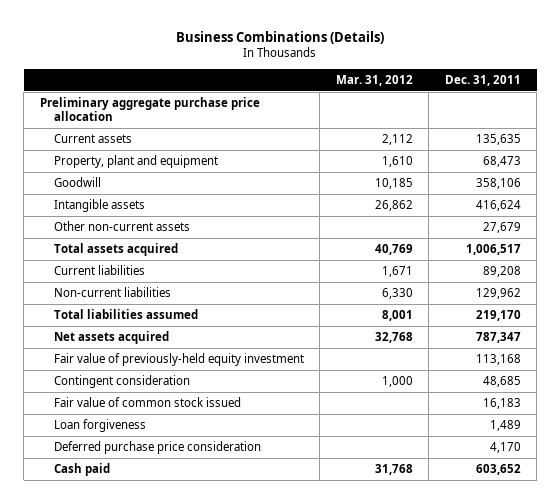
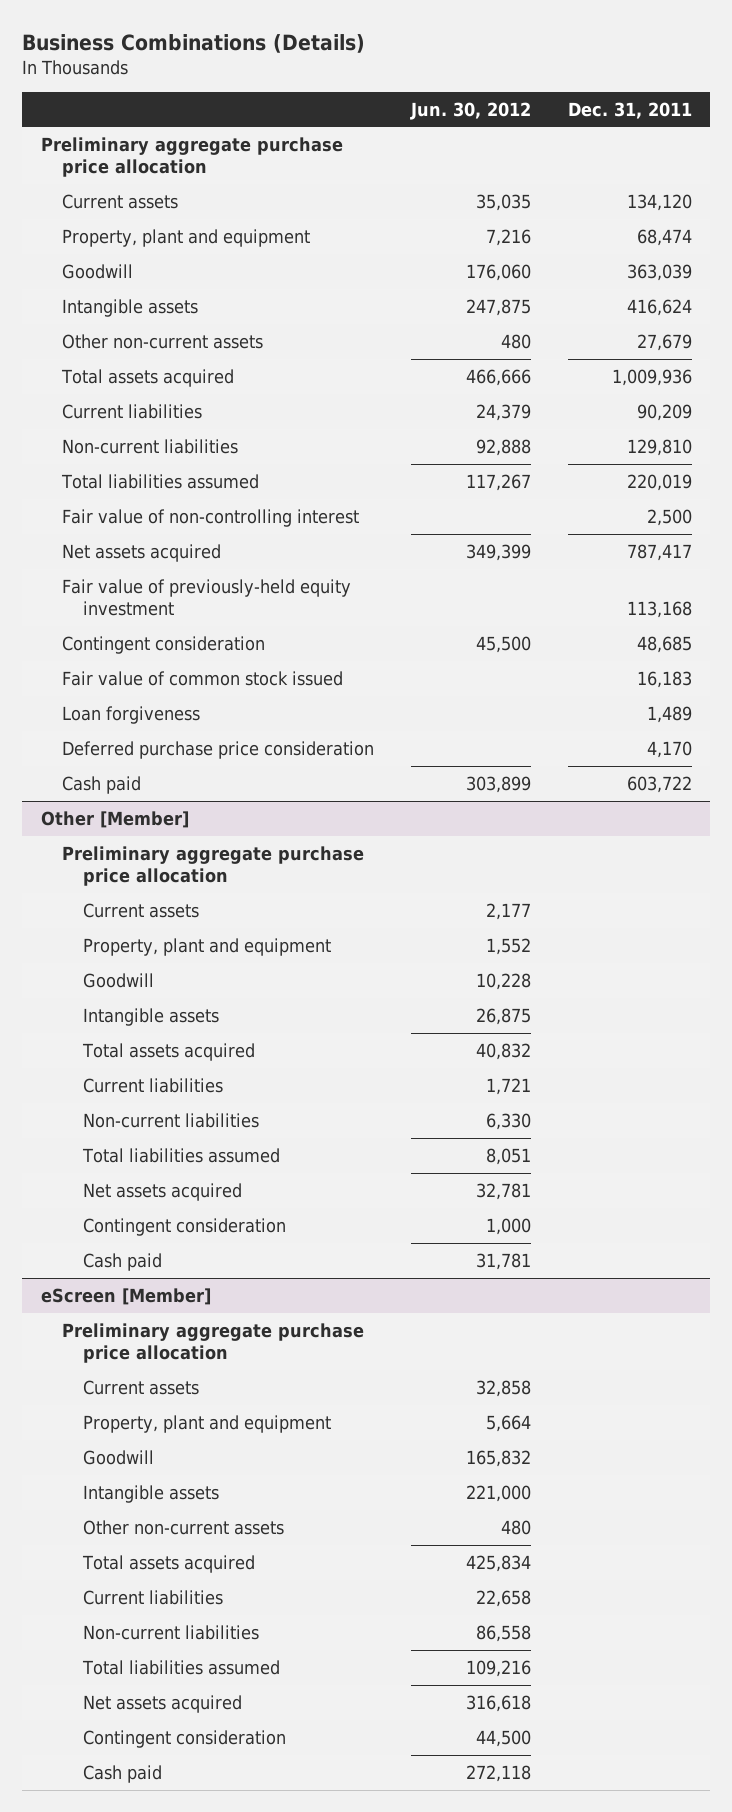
[335,74,413,86] Mar. 31, 2012 -> none
none -> [409,101,531,120] Jun. 30, 2012
[475,134,521,146] 135,635 -> [626,193,692,211] 134,120
[482,156,521,168] 68,473 -> [636,228,692,246] 68,474
[475,178,521,190] 358,106 -> [626,263,692,281] 363,039
[465,244,521,256] 1,006,517 -> [611,368,692,386] 1,009,936
[482,266,521,278] 89,208 -> [636,403,692,421] 90,209
[475,288,521,300] 129,962 -> [626,438,692,456] 129,810
[475,310,521,322] 219,170 -> [626,473,692,491] 220,019
none -> [61,508,359,527] Fair value of non-controlling interest
[475,332,521,344] 787,347 -> [626,543,692,561] 787,417
[475,464,521,476] 603,652 -> [626,775,692,793] 603,722
none -> [40,810,189,828] Other [Member]
none -> [61,845,364,887] Preliminary aggregate purchase price allocation
none -> [82,902,199,918] Current assets
none -> [82,937,331,956] Property, plant and equipment
none -> [82,972,154,988] Goodwill
none -> [82,1007,219,1026] Intangible assets
none -> [81,1042,255,1061] Total assets acquired
none -> [82,1077,223,1093] Current liabilities
none -> [82,1112,259,1128] Non-current liabilities
none -> [81,1147,280,1163] Total liabilities assumed
none -> [82,1182,242,1201] Net assets acquired
none -> [82,1217,286,1236] Contingent consideration
none -> [82,1252,162,1271] Cash paid
none -> [40,1287,211,1305] eScreen [Member]
none -> [61,1322,364,1364] Preliminary aggregate purchase price allocation
none -> [82,1379,199,1395] Current assets
none -> [82,1414,331,1433] Property, plant and equipment
none -> [82,1449,154,1465] Goodwill
none -> [82,1484,219,1503] Intangible assets
none -> [82,1519,284,1535] Other non-current assets
none -> [81,1554,255,1573] Total assets acquired
none -> [82,1589,223,1605] Current liabilities
none -> [82,1624,259,1640] Non-current liabilities
none -> [81,1659,280,1675] Total liabilities assumed
none -> [82,1694,242,1713] Net assets acquired
none -> [82,1729,286,1748] Contingent consideration
none -> [82,1764,162,1783] Cash paid

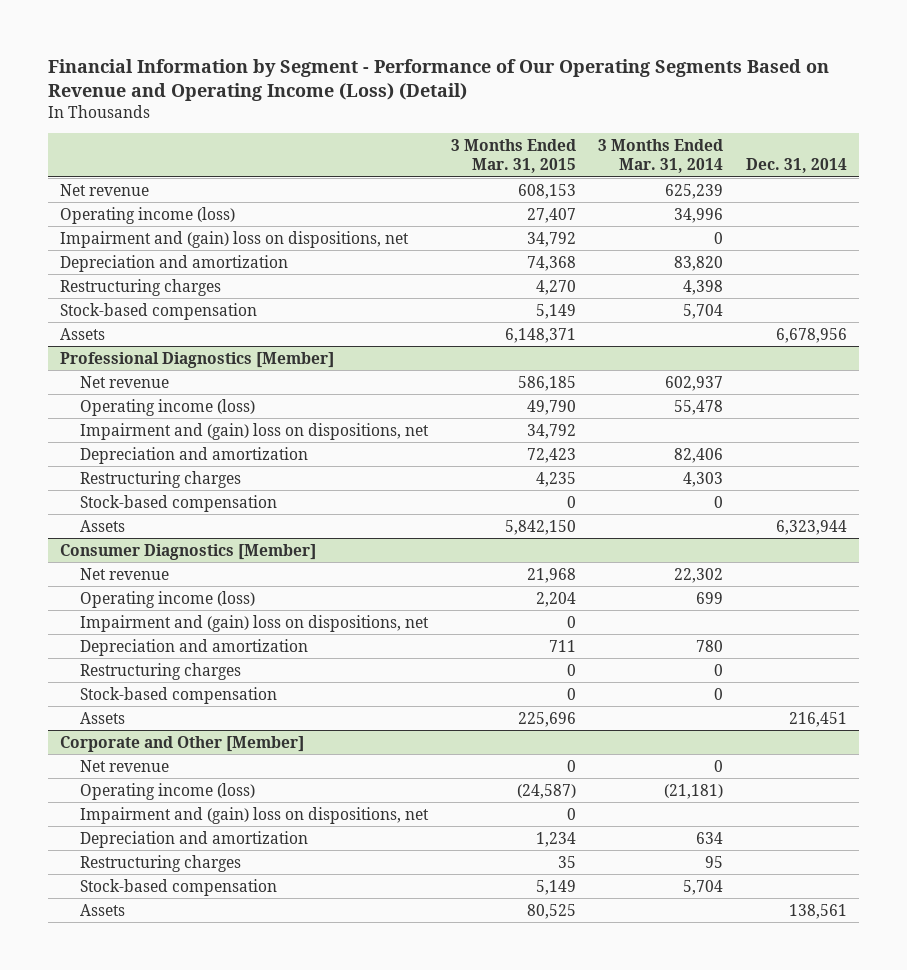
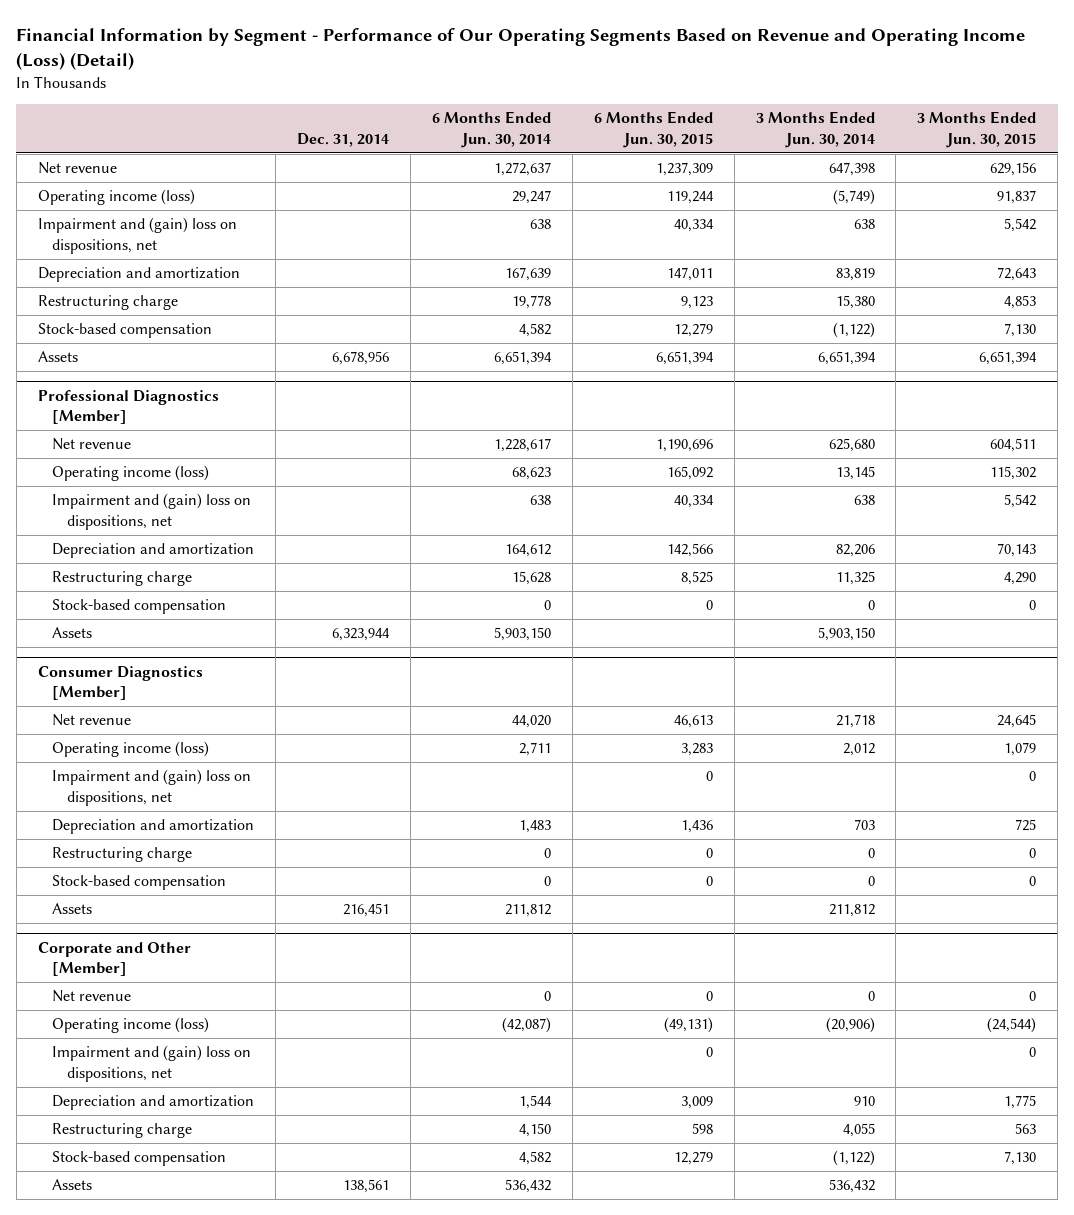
[450,138,576,174] 3 Months Ended Mar. 31, 2015 -> none
[598,138,724,174] 3 Months Ended Mar. 31, 2014 -> none
none -> [432,111,552,148] 6 Months Ended Jun. 30, 2014
none -> [593,111,713,148] 6 Months Ended Jun. 30, 2015
none -> [755,111,875,148] 3 Months Ended Jun. 30, 2014
none -> [917,111,1037,148] 3 Months Ended Jun. 30, 2015
[59,278,221,296] Restructuring charges -> [37,295,178,311] Restructuring charge
[79,470,241,488] Restructuring charges -> [52,571,193,587] Restructuring charge
[79,662,241,680] Restructuring charges -> [52,847,193,863] Restructuring charge
[79,854,241,872] Restructuring charges -> [52,1123,193,1139] Restructuring charge

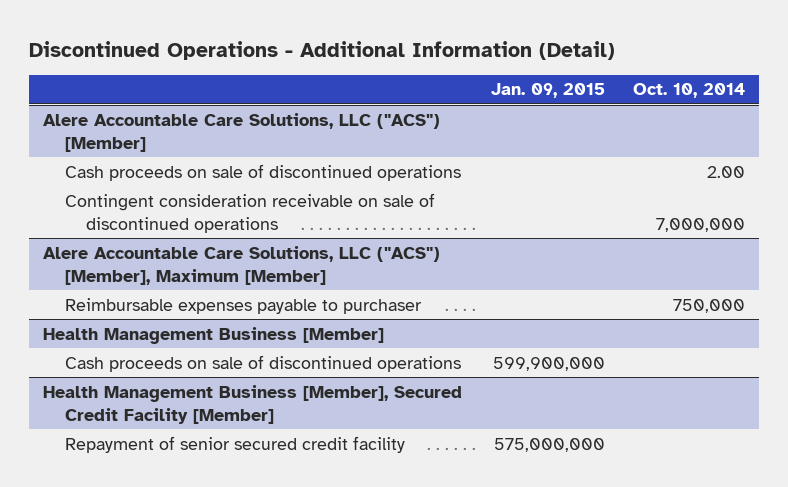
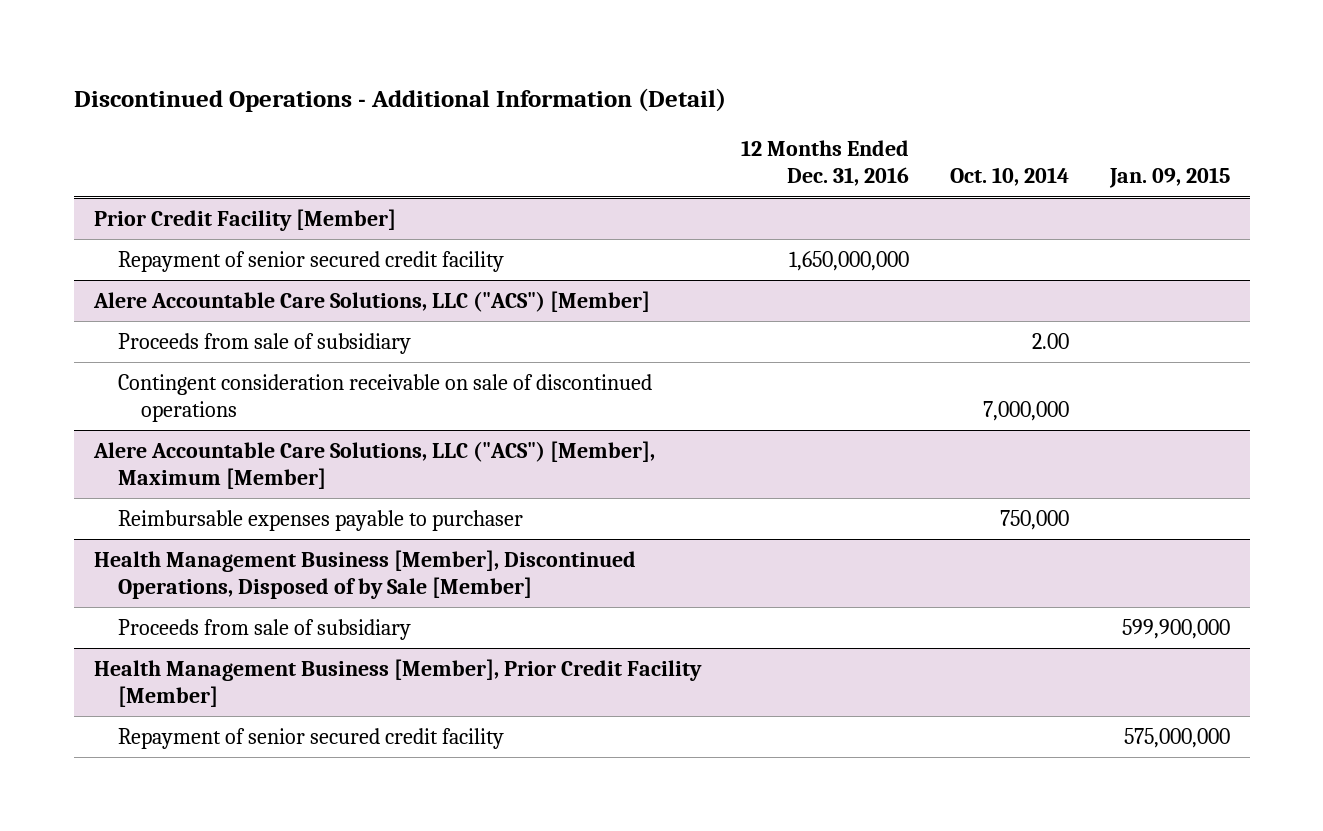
none -> [741,140,910,187] 12 Months Ended Dec. 31, 2016
none -> [93,208,396,231] Prior Credit Facility [Member]
none -> [117,250,504,272] Repayment of senior secured credit facility
[64,163,461,181] Cash proceeds on sale of discontinued operations -> [117,332,411,354] Proceeds from sale of subsidiary
[43,326,385,344] Health Management Business [Member] -> [93,549,636,599] Health Management Business [Member], Discontinued Operations, Disposed of by Sale [Member]
[64,354,461,372] Cash proceeds on sale of discontinued operations -> [117,618,411,640] Proceeds from sale of subsidiary
[43,384,463,424] Health Management Business [Member], Secured Credit Facility [Member] -> [93,658,702,707] Health Management Business [Member], Prior Credit Facility [Member]

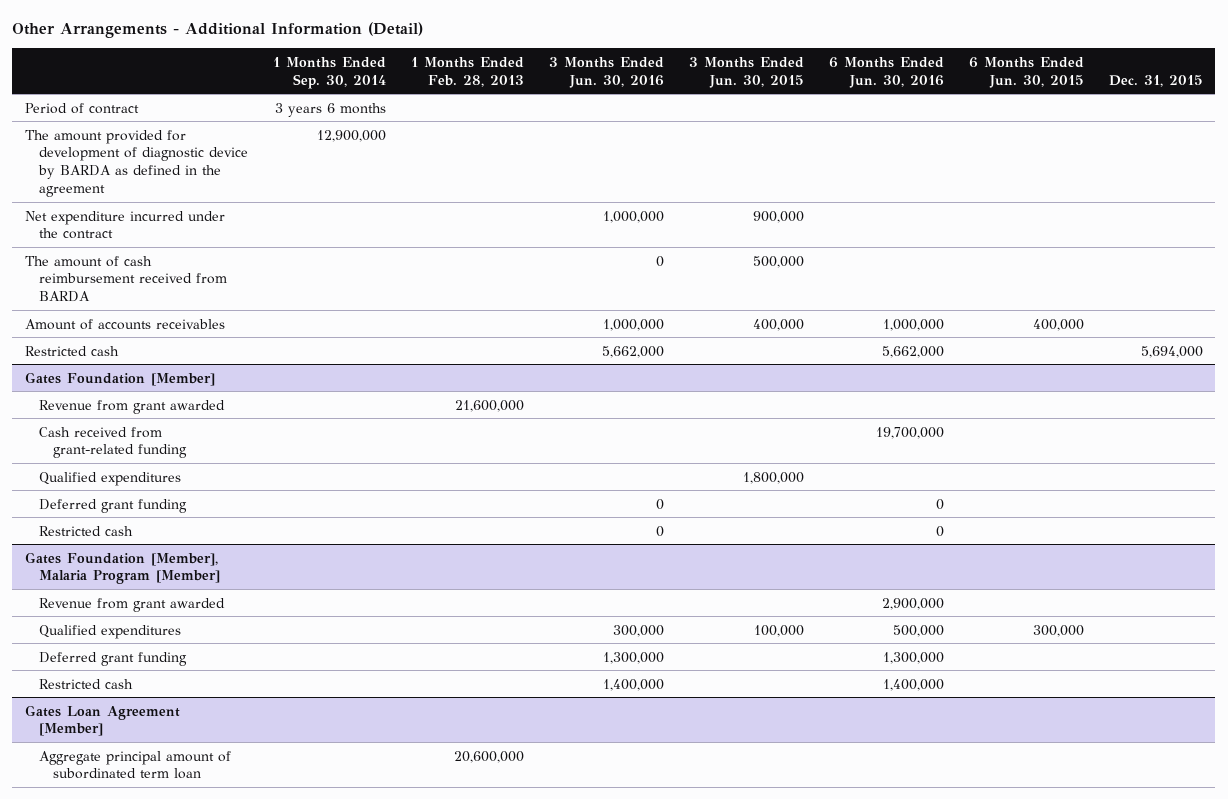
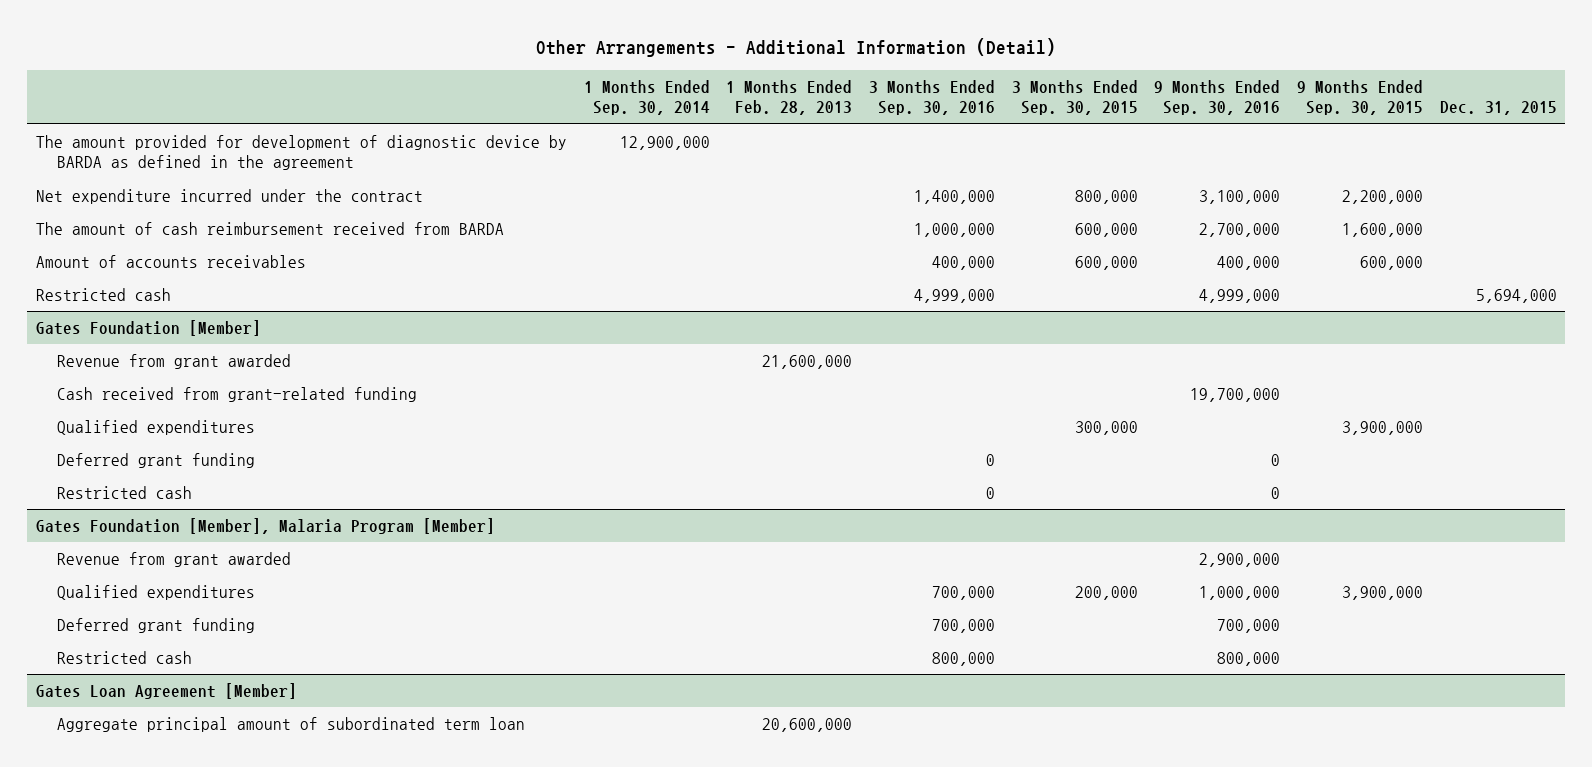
[548,56,664,88] 3 Months Ended Jun. 30, 2016 -> none
[688,56,804,88] 3 Months Ended Jun. 30, 2015 -> none
[828,56,944,88] 6 Months Ended Jun. 30, 2016 -> none
[968,56,1084,88] 6 Months Ended Jun. 30, 2015 -> none
none -> [868,79,995,116] 3 Months Ended Sep. 30, 2016
none -> [1011,79,1138,116] 3 Months Ended Sep. 30, 2015
none -> [1154,79,1281,116] 9 Months Ended Sep. 30, 2016
none -> [1296,79,1423,116] 9 Months Ended Sep. 30, 2015
[24,102,139,114] Period of contract -> none

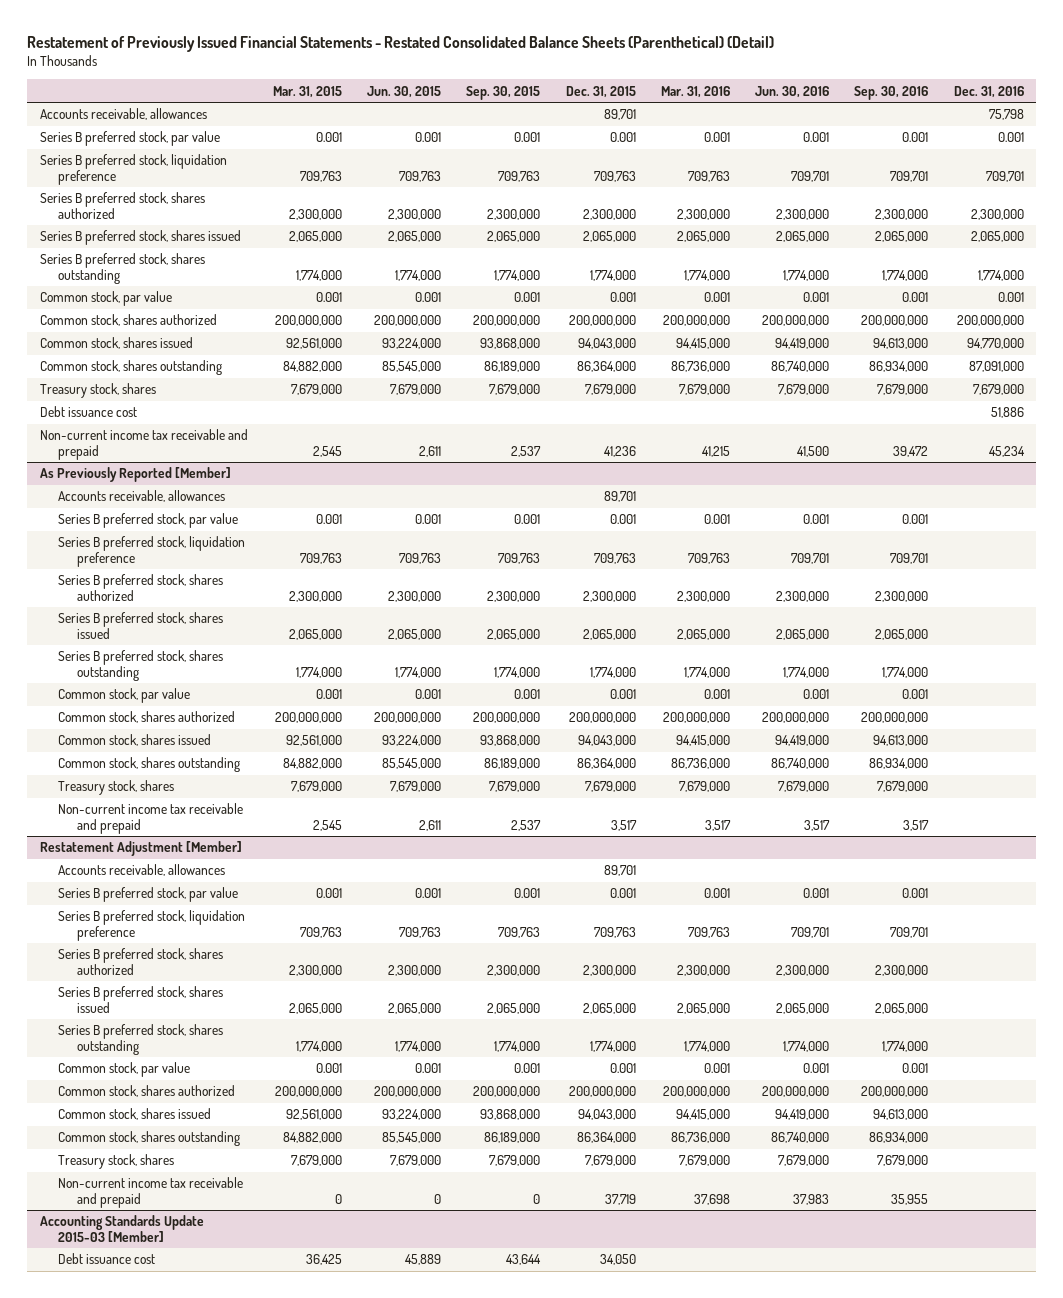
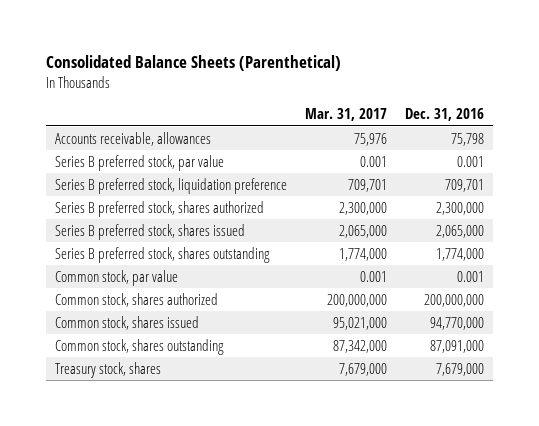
[27,35,775,52] Restatement of Previously Issued Financial Statements - Restated Consolidated Balance Sheets (Parenthetical) (Detail) -> [45,55,341,72] Consolidated Balance Sheets (Parenthetical)
[272,85,342,98] Mar. 31, 2015 -> none
[367,85,442,98] Jun. 30, 2015 -> none
[466,85,541,100] Sep. 30, 2015 -> none
[565,85,636,98] Dec. 31, 2015 -> none
[660,85,730,98] Mar. 31, 2016 -> none
[755,85,830,98] Jun. 30, 2016 -> none
[854,85,929,100] Sep. 30, 2016 -> none
none -> [304,108,387,122] Mar. 31, 2017
[39,406,137,418] Debt issuance cost -> none
[39,429,248,460] Non-current income tax receivable and prepaid -> none
[39,467,231,483] As Previously Reported [Member] -> none
[58,490,226,503] Accounts receivable, allowances -> none
[58,513,239,529] Series B preferred stock, par value -> none
[58,536,246,567] Series B preferred stock, liquidation preference -> none
[58,574,224,601] Series B preferred stock, shares authorized -> none
[58,612,224,639] Series B preferred stock, shares issued -> none
[58,650,224,681] Series B preferred stock, shares outstanding -> none
[58,688,191,704] Common stock, par value -> none
[58,711,236,724] Common stock, shares authorized -> none
[58,734,212,747] Common stock, shares issued -> none
[58,757,241,773] Common stock, shares outstanding -> none
[58,780,175,796] Treasury stock, shares -> none
[58,803,244,834] Non-current income tax receivable and prepaid -> none
[39,841,242,857] Restatement Adjustment [Member] -> none
[58,864,226,877] Accounts receivable, allowances -> none
[58,887,239,903] Series B preferred stock, par value -> none
[58,910,246,941] Series B preferred stock, liquidation preference -> none
[58,948,224,975] Series B preferred stock, shares authorized -> none
[58,986,224,1013] Series B preferred stock, shares issued -> none
[58,1024,224,1055] Series B preferred stock, shares outstanding -> none
[58,1062,191,1078] Common stock, par value -> none
[58,1085,236,1098] Common stock, shares authorized -> none
[58,1108,212,1121] Common stock, shares issued -> none
[58,1131,241,1147] Common stock, shares outstanding -> none
[58,1154,175,1170] Treasury stock, shares -> none
[58,1177,244,1208] Non-current income tax receivable and prepaid -> none
[39,1215,204,1242] Accounting Standards Update 2015-03 [Member] -> none
[58,1253,156,1265] Debt issuance cost -> none

